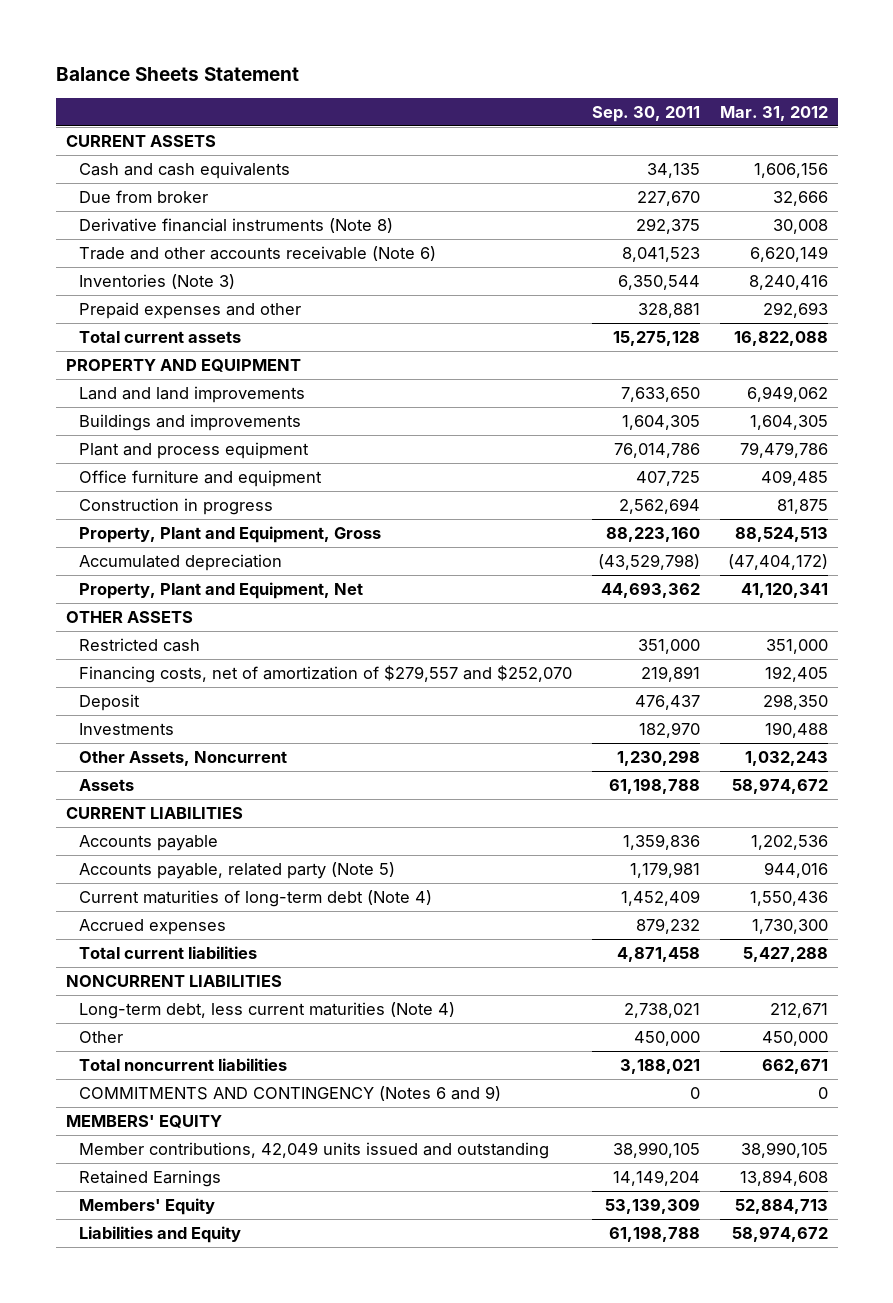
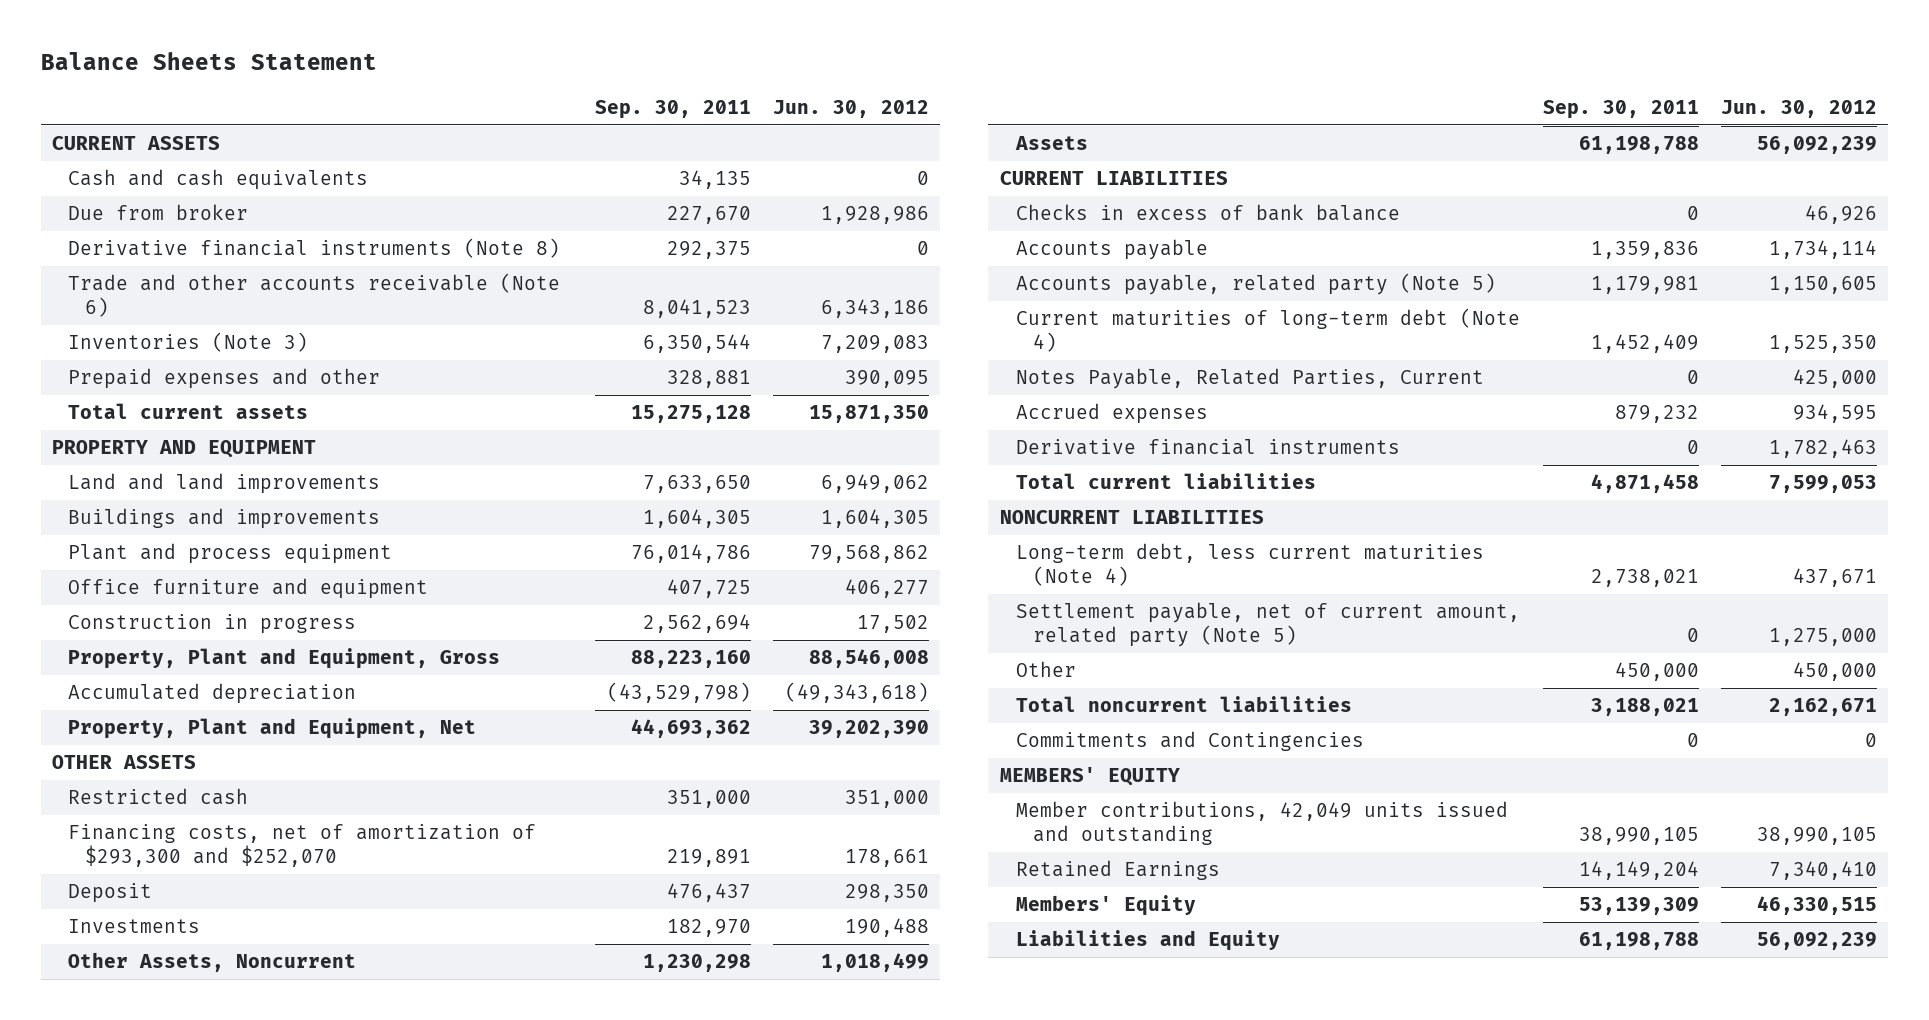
[719,105,828,121] Mar. 31, 2012 -> none
none -> [773,99,930,118] Jun. 30, 2012
[79,665,573,684] Financing costs, net of amortization of $279,557 and $252,070 -> [68,824,537,868] Financing costs, net of amortization of $293,300 and $252,070
none -> [1016,204,1401,222] Checks in excess of bank balance
none -> [1016,368,1485,390] Notes Payable, Related Parties, Current
none -> [1016,439,1401,456] Derivative financial instruments
none -> [1016,602,1521,648] Settlement payable, net of current amount, related party (Note 5)
[79,1086,502,1102] COMMITMENTS AND CONTINGENCY (Notes 6 and 9) -> [1016,731,1365,752] Commitments and Contingencies

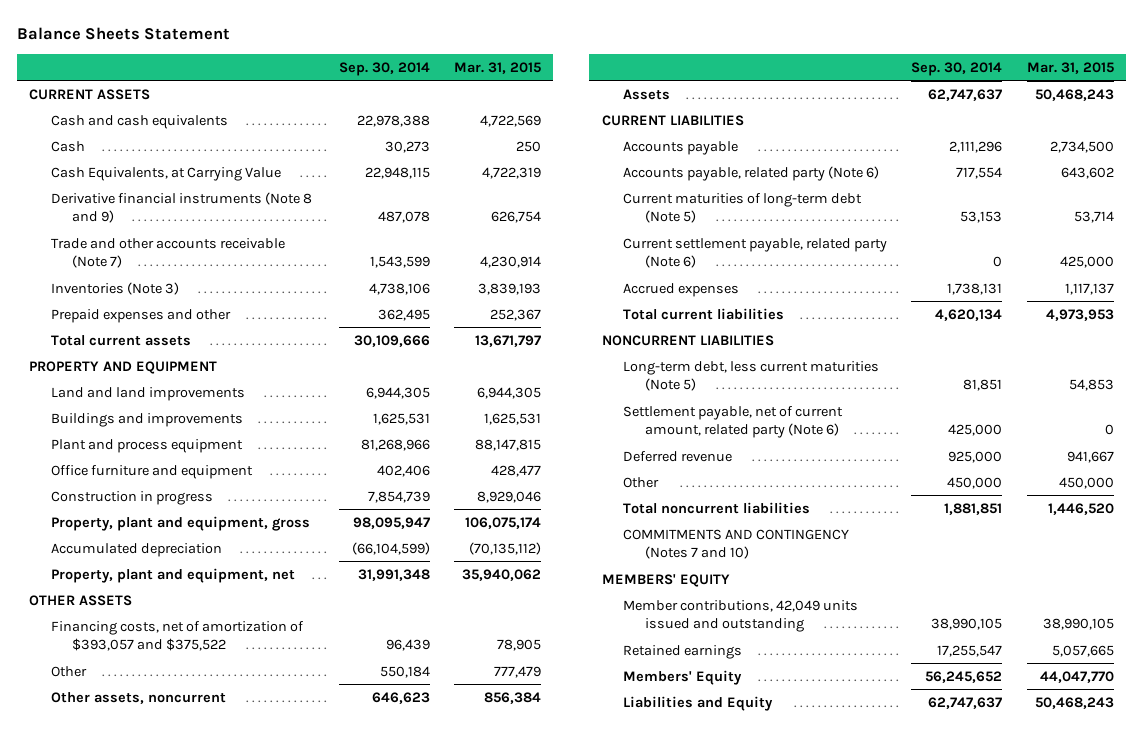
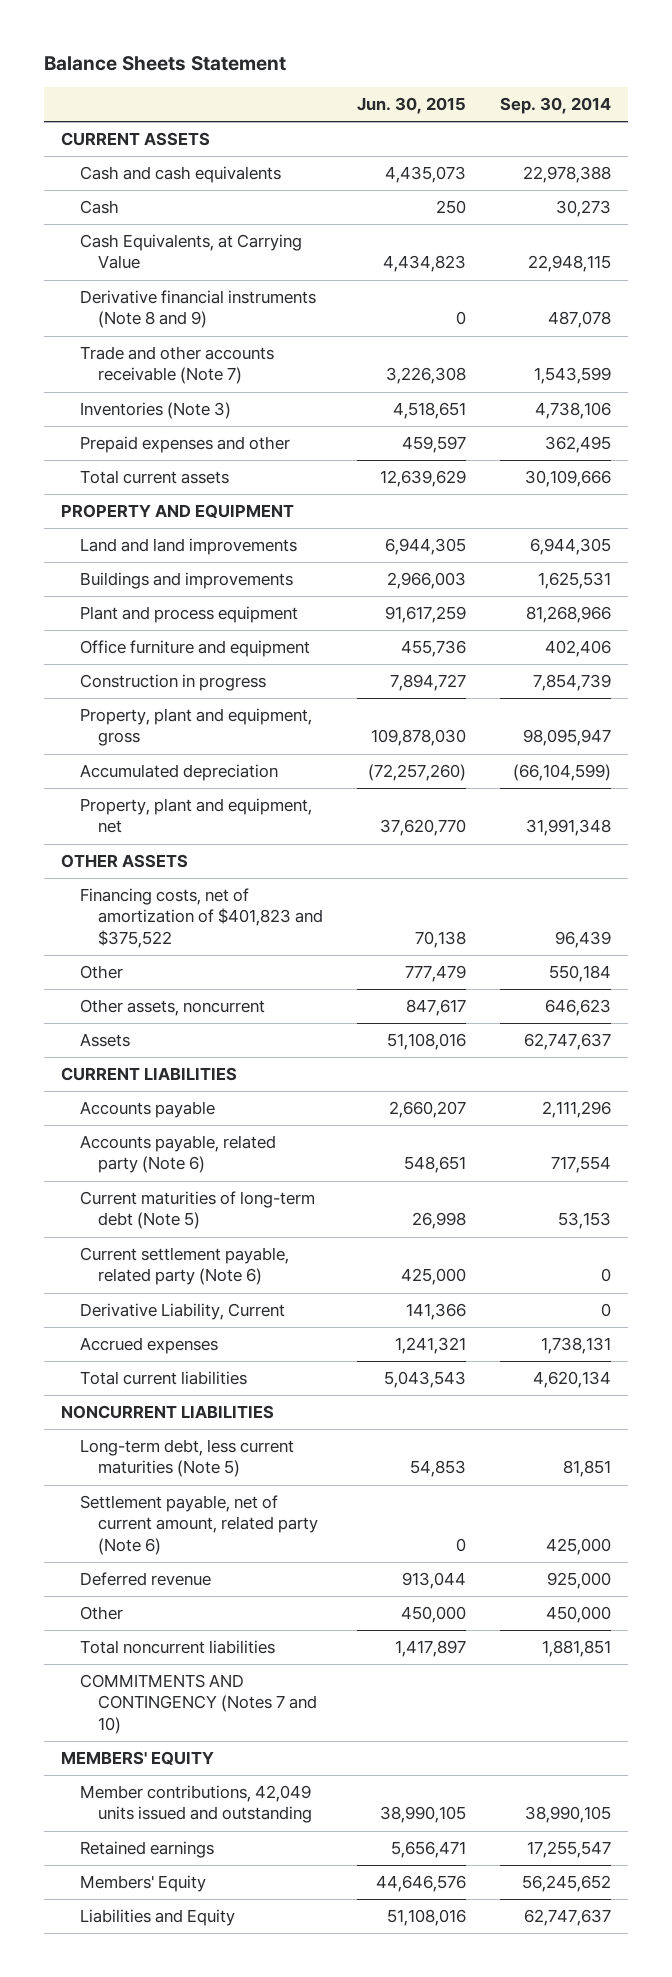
[454,61,542,74] Mar. 31, 2015 -> none
none -> [357,97,467,115] Jun. 30, 2015
[50,620,304,652] Financing costs, net of amortization of $393,057 and $375,522 -> [79,888,324,948] Financing costs, net of amortization of $401,823 and $375,522
none -> [79,1303,285,1321] Derivative Liability, Current

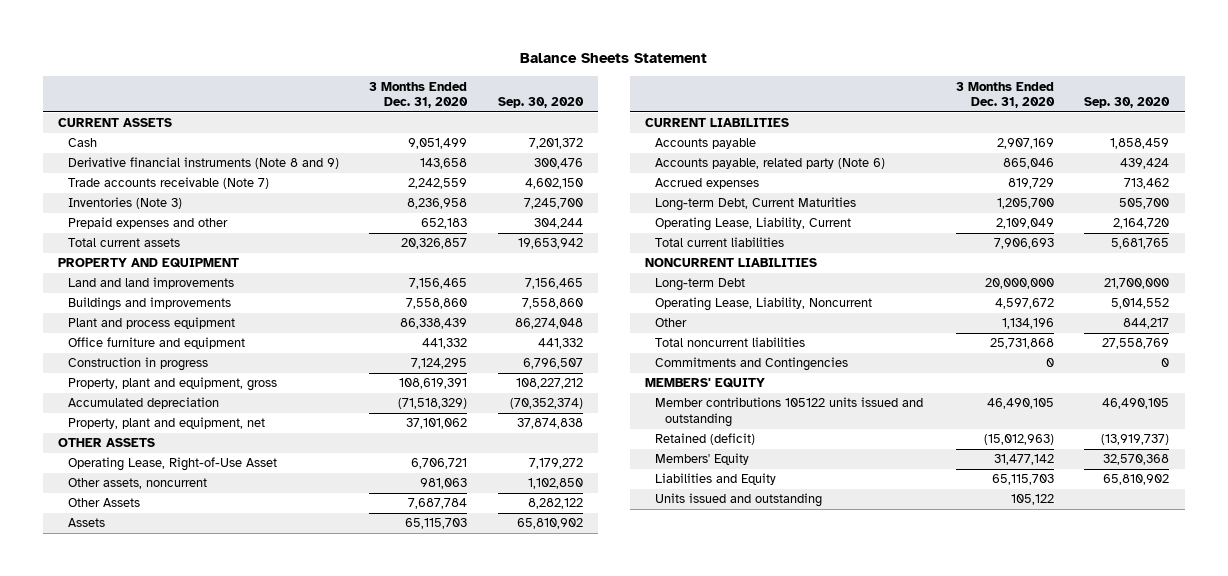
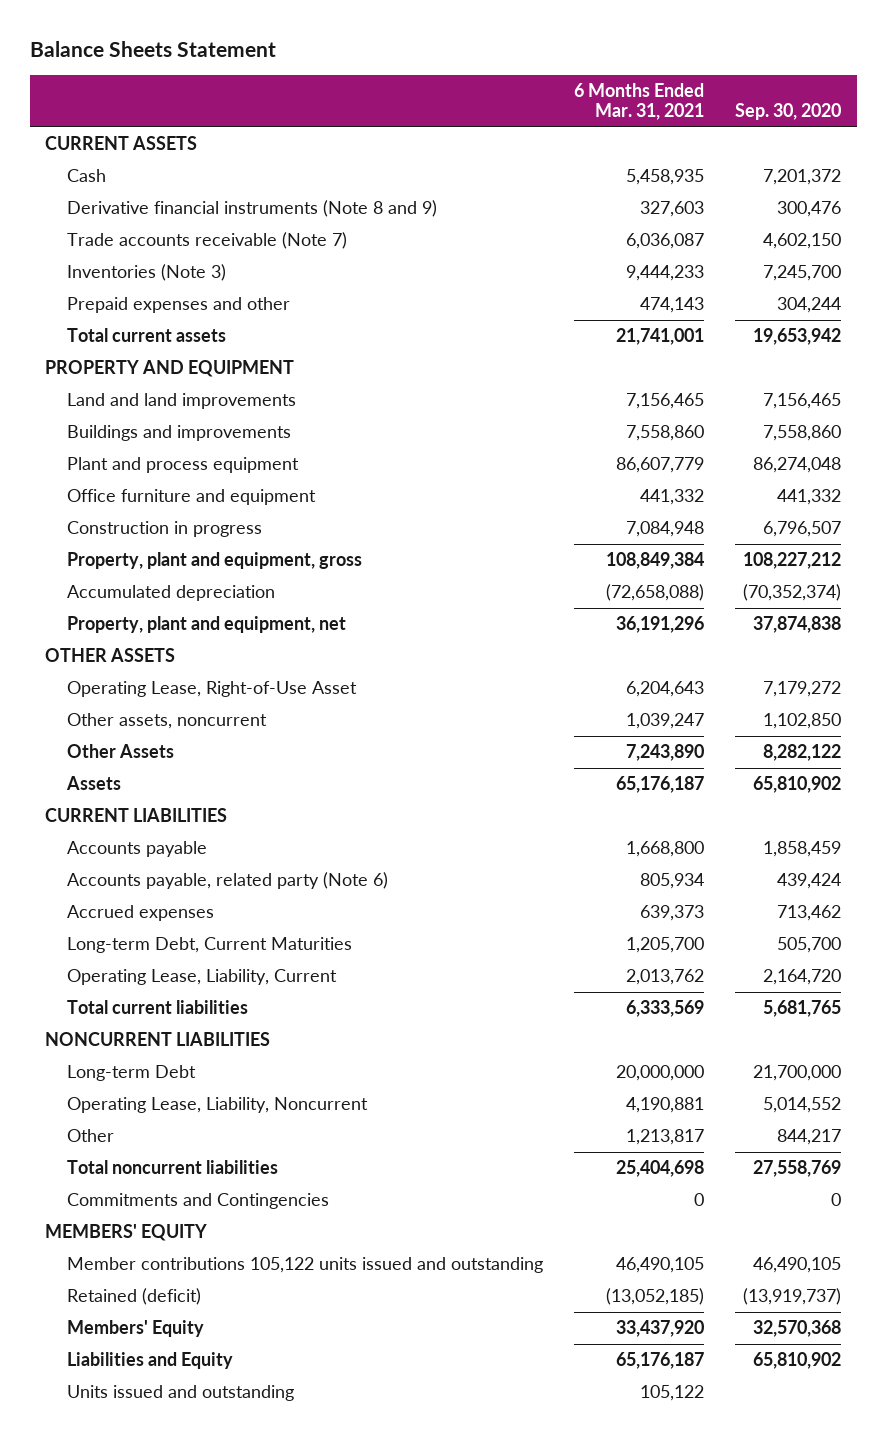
[369,81,469,109] 3 Months Ended Dec. 31, 2020 -> none
none -> [574,82,705,121] 6 Months Ended Mar. 31, 2021
[654,397,923,428] Member contributions 105122 units issued and outstanding -> [67,1257,544,1274] Member contributions 105,122 units issued and outstanding

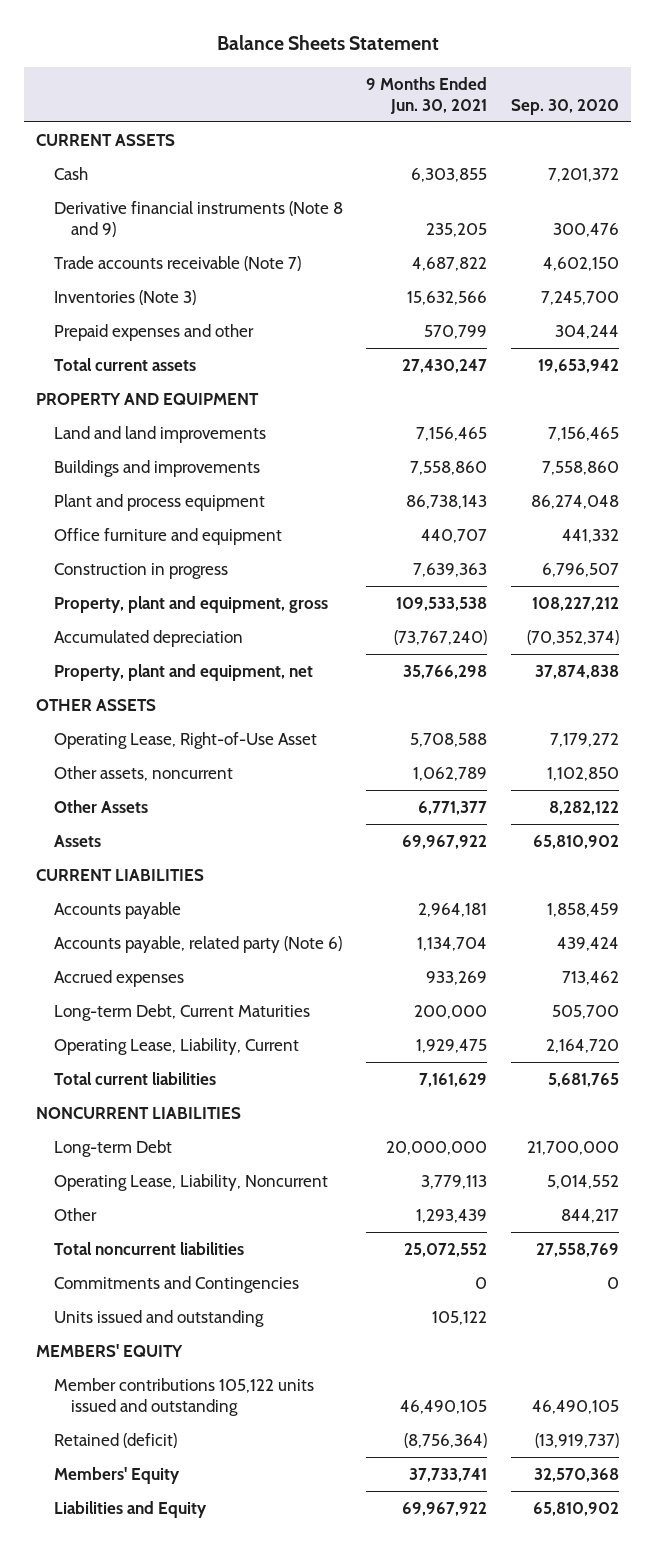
[574,82,705,121] 6 Months Ended Mar. 31, 2021 -> none
none -> [366,77,488,114] 9 Months Ended Jun. 30, 2021
[67,1385,295,1402] Units issued and outstanding -> [53,1309,264,1327] Units issued and outstanding

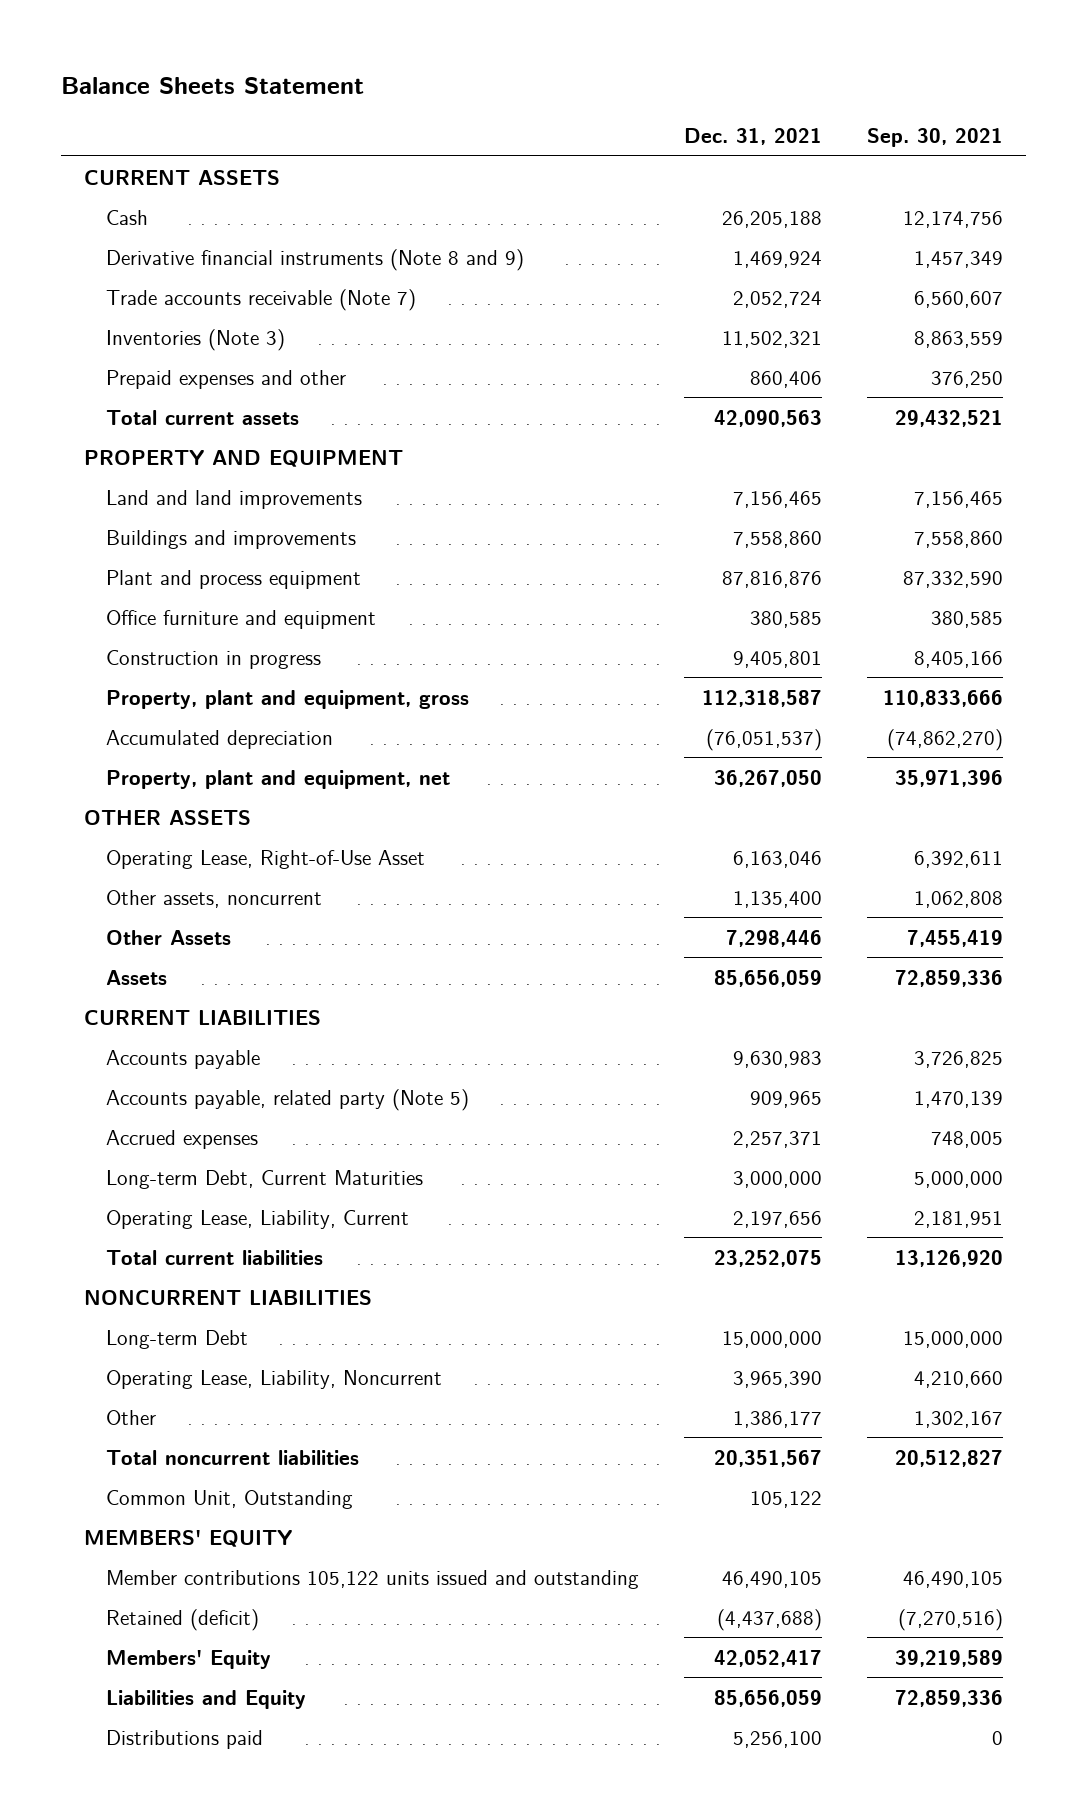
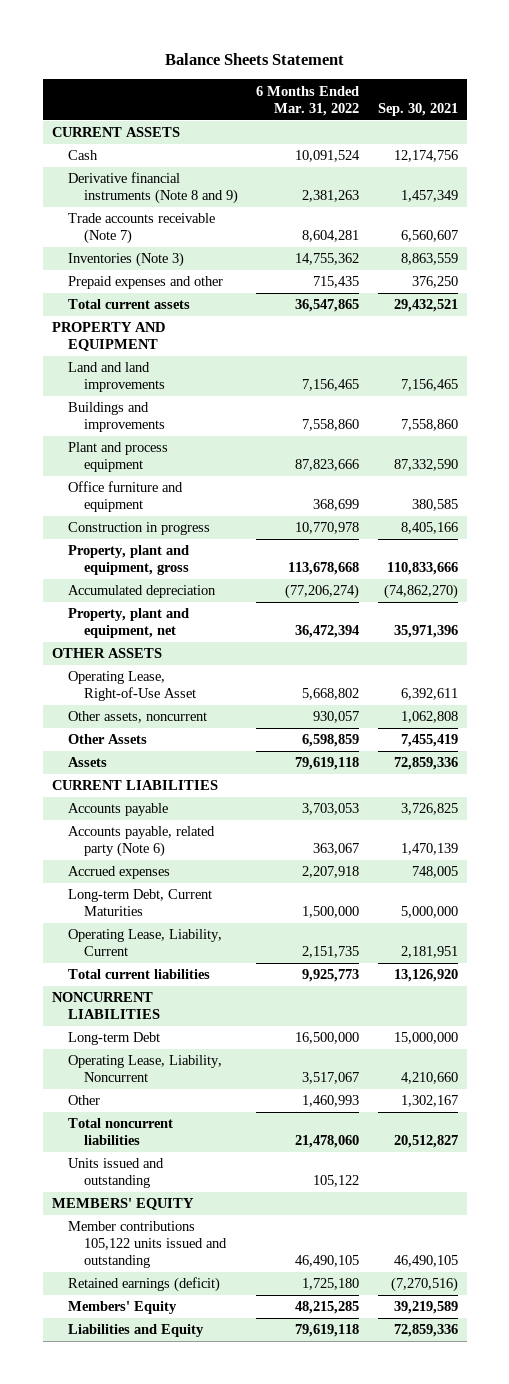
[683,127,822,145] Dec. 31, 2021 -> none
none -> [256,85,360,116] 6 Months Ended Mar. 31, 2022
[105,1088,469,1111] Accounts payable, related party (Note 5) -> [68,826,216,858] Accounts payable, related party (Note 6)
[105,1489,353,1509] Common Unit, Outstanding -> none
none -> [68,1158,165,1189] Units issued and outstanding
[105,1608,259,1631] Retained (deficit) -> [68,1277,221,1293] Retained earnings (deficit)
[105,1729,263,1749] Distributions paid -> none

